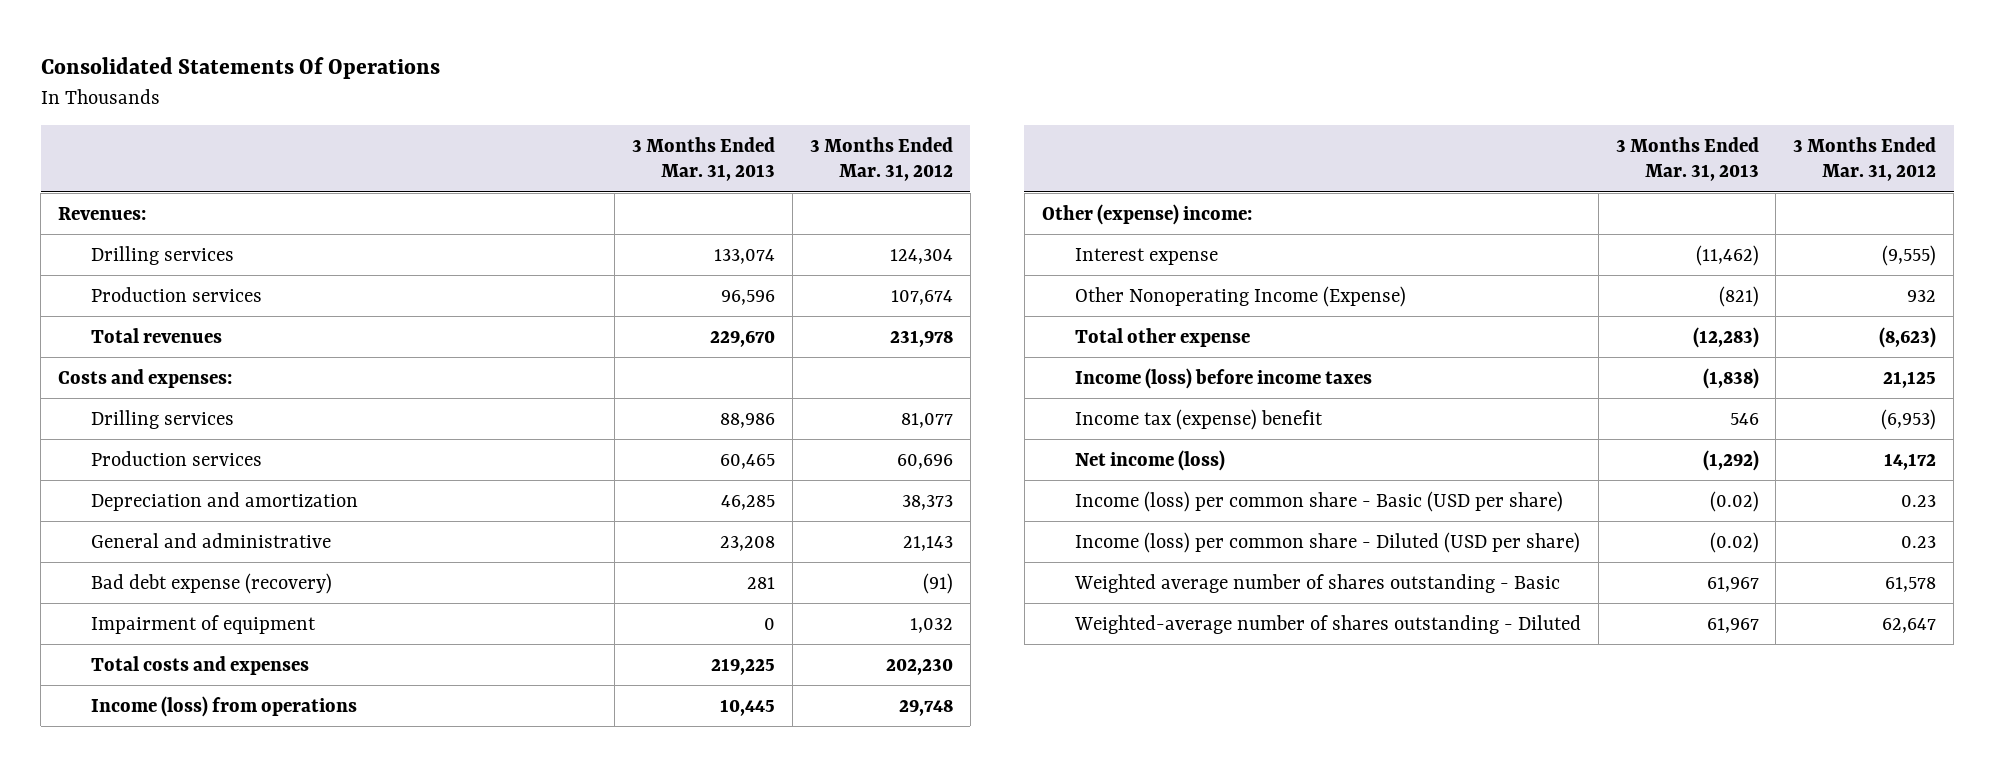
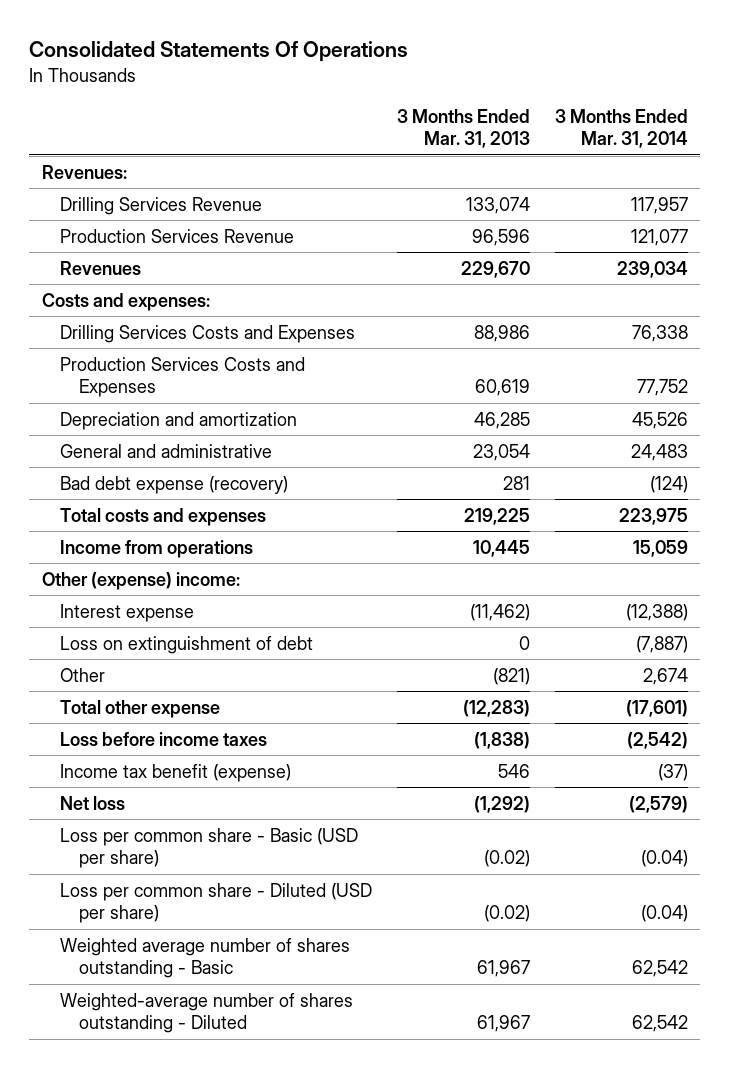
[809,137,953,182] 3 Months Ended Mar. 31, 2012 -> none
none -> [554,108,688,149] 3 Months Ended Mar. 31, 2014
[91,245,235,265] Drilling services -> [60,196,263,215] Drilling Services Revenue
[91,286,263,302] Production services -> [60,228,295,243] Production Services Revenue
[91,327,223,343] Total revenues -> [60,260,142,275] Revenues
[91,409,235,429] Drilling services -> [60,324,356,343] Drilling Services Costs and Expenses
[91,450,263,466] Production services -> [60,356,306,398] Production Services Costs and Expenses
[720,453,776,469] 60,465 -> [475,379,531,397] 60,619
[720,535,776,551] 23,208 -> [473,443,531,461] 23,054
[91,614,317,634] Impairment of equipment -> none
[91,695,358,717] Income (loss) from operations -> [60,539,254,558] Income from operations
none -> [60,635,314,654] Loss on extinguishment of debt
[1074,285,1406,307] Other Nonoperating Income (Expense) -> [60,667,106,682] Other
[1074,367,1372,389] Income (loss) before income taxes -> [60,731,268,746] Loss before income taxes
[1074,408,1323,430] Income tax (expense) benefit -> [60,763,292,782] Income tax benefit (expense)
[1074,449,1225,471] Net income (loss) -> [60,795,126,810] Net loss
[1074,490,1563,512] Income (loss) per common share - Basic (USD per share) -> [60,827,359,869] Loss per common share - Basic (USD per share)
[1074,531,1580,553] Income (loss) per common share - Diluted (USD per share) -> [60,882,373,924] Loss per common share - Diluted (USD per share)

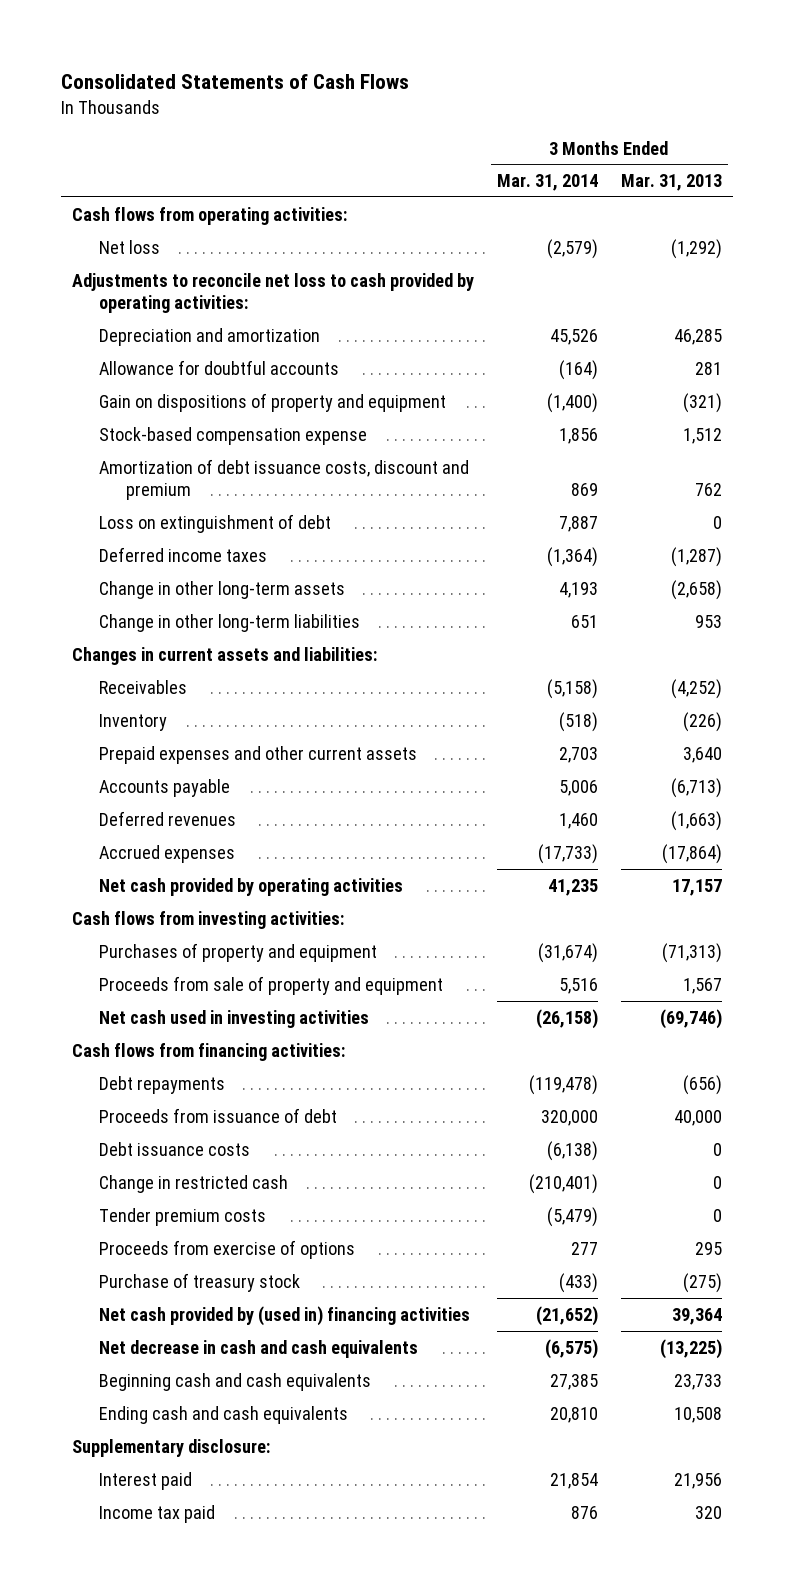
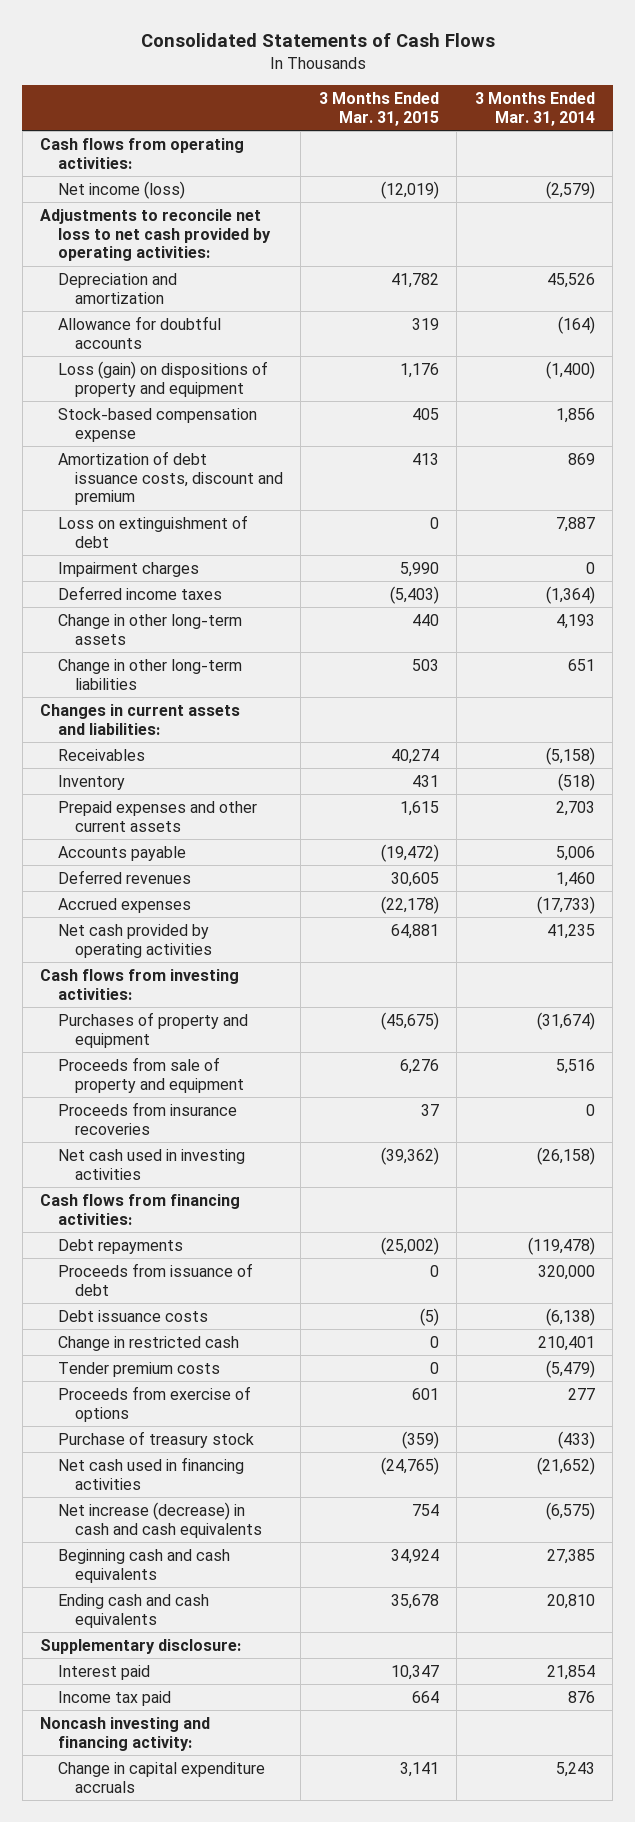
[620,174,722,192] Mar. 31, 2013 -> none
none -> [318,91,439,126] 3 Months Ended Mar. 31, 2015
[99,239,161,254] Net loss -> [57,180,185,199] Net income (loss)
[72,272,475,314] Adjustments to reconcile net loss to cash provided by operating activities: -> [40,208,271,262] Adjustments to reconcile net loss to net cash provided by operating activities:
[99,392,447,412] Gain on dispositions of property and equipment -> [57,360,268,397] Loss (gain) on dispositions of property and equipment
none -> [57,561,199,577] Impairment charges
none -> [57,1101,237,1135] Proceeds from insurance recoveries
[529,1173,599,1194] (210,401) -> [537,1335,595,1351] 210,401
[99,1305,471,1326] Net cash provided by (used in) financing activities -> [57,1456,244,1490] Net cash used in financing activities
[99,1339,419,1358] Net decrease in cash and cash equivalents -> [57,1501,262,1538] Net increase (decrease) in cash and cash equivalents
none -> [40,1716,211,1751] Noncash investing and financing activity:
none -> [57,1761,265,1793] Change in capital expenditure accruals

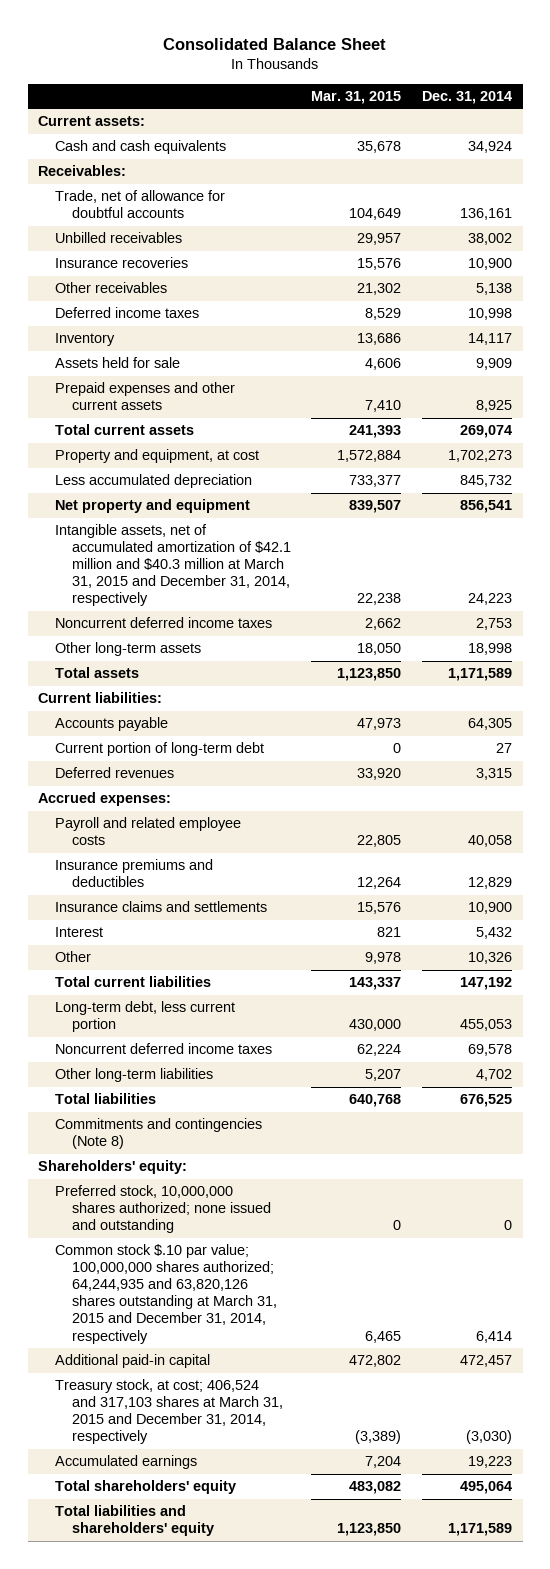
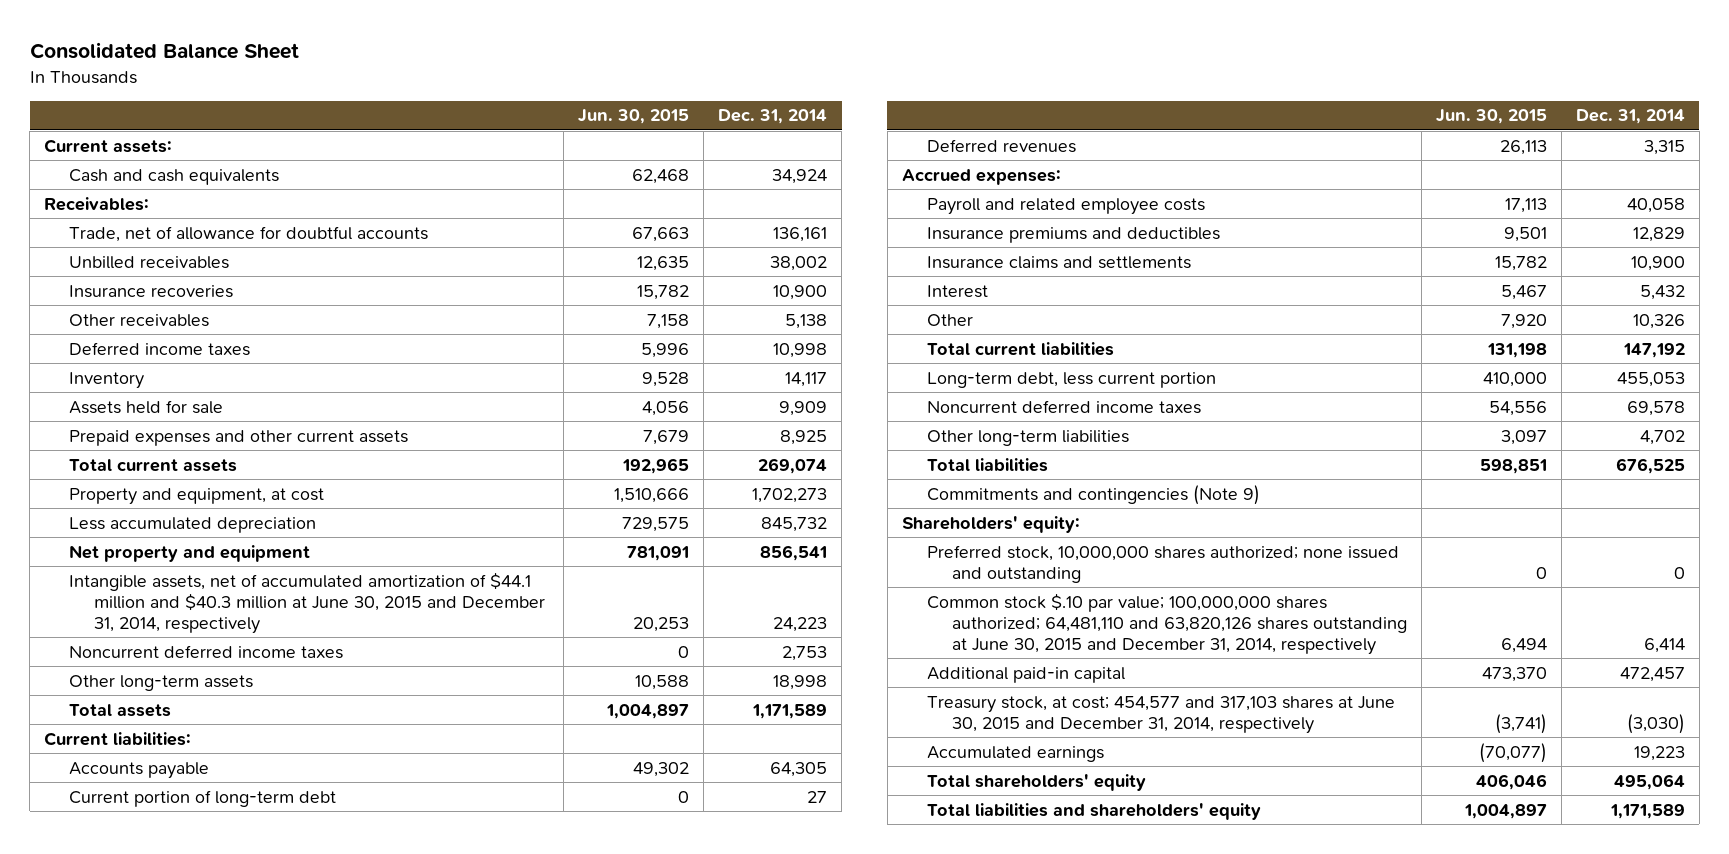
[311,90,402,104] Mar. 31, 2015 -> none
none -> [578,109,690,125] Jun. 30, 2015
[54,524,291,607] Intangible assets, net of accumulated amortization of $42.1 million and $40.3 million at March 31, 2015 and December 31, 2014, respectively -> [69,571,546,634] Intangible assets, net of accumulated amortization of $44.1 million and $40.3 million at June 30, 2015 and December 31, 2014, respectively
[54,1118,262,1150] Commitments and contingencies (Note 8) -> [926,484,1260,505] Commitments and contingencies (Note 9)
[54,1244,277,1344] Common stock $.10 par value; 100,000,000 shares authorized; 64,244,935 and 63,820,126 shares outstanding at March 31, 2015 and December 31, 2014, respectively -> [926,592,1407,655] Common stock $.10 par value; 100,000,000 shares authorized; 64,481,110 and 63,820,126 shares outstanding at June 30, 2015 and December 31, 2014, respectively
[54,1379,283,1445] Treasury stock, at cost; 406,524 and 317,103 shares at March 31, 2015 and December 31, 2014, respectively -> [926,695,1395,734] Treasury stock, at cost; 454,577 and 317,103 shares at June 30, 2015 and December 31, 2014, respectively

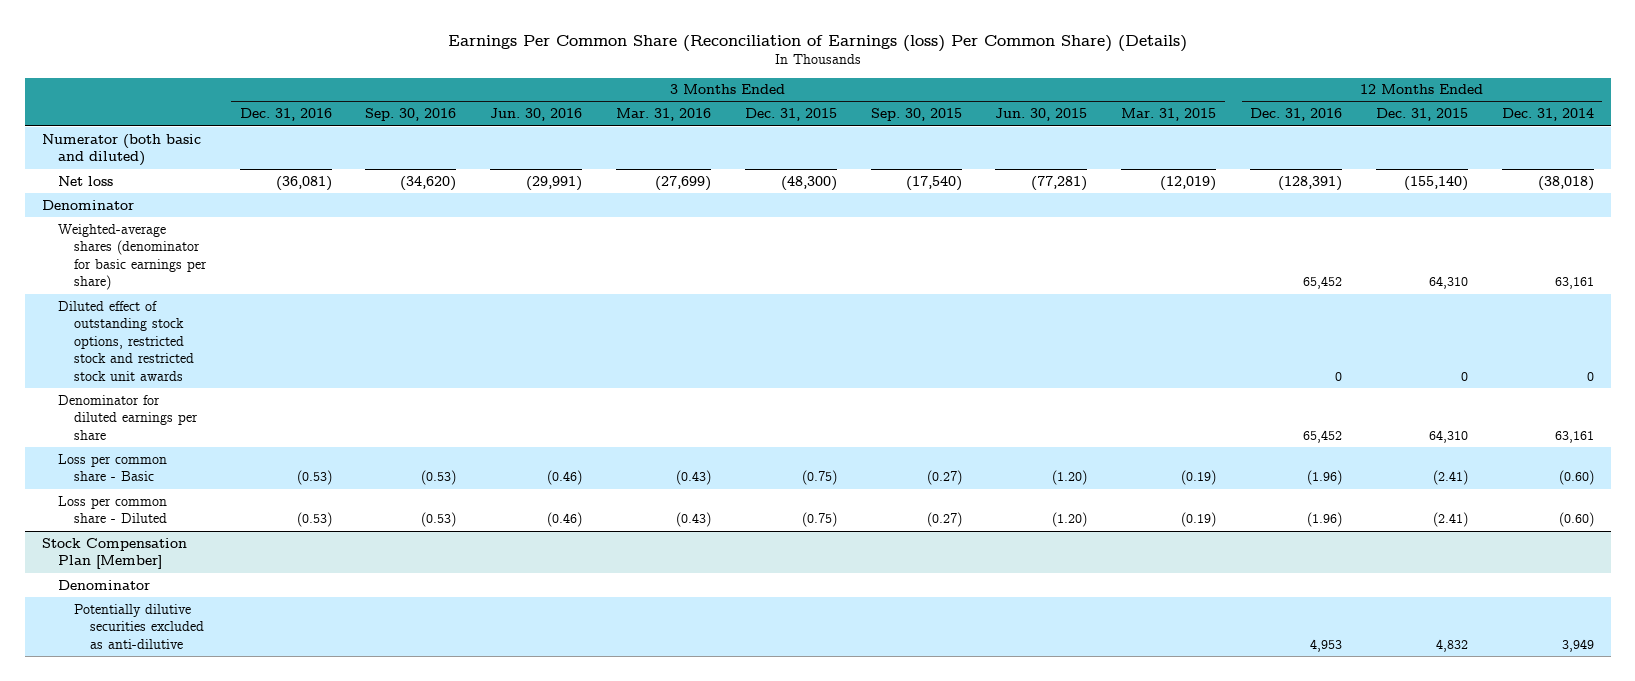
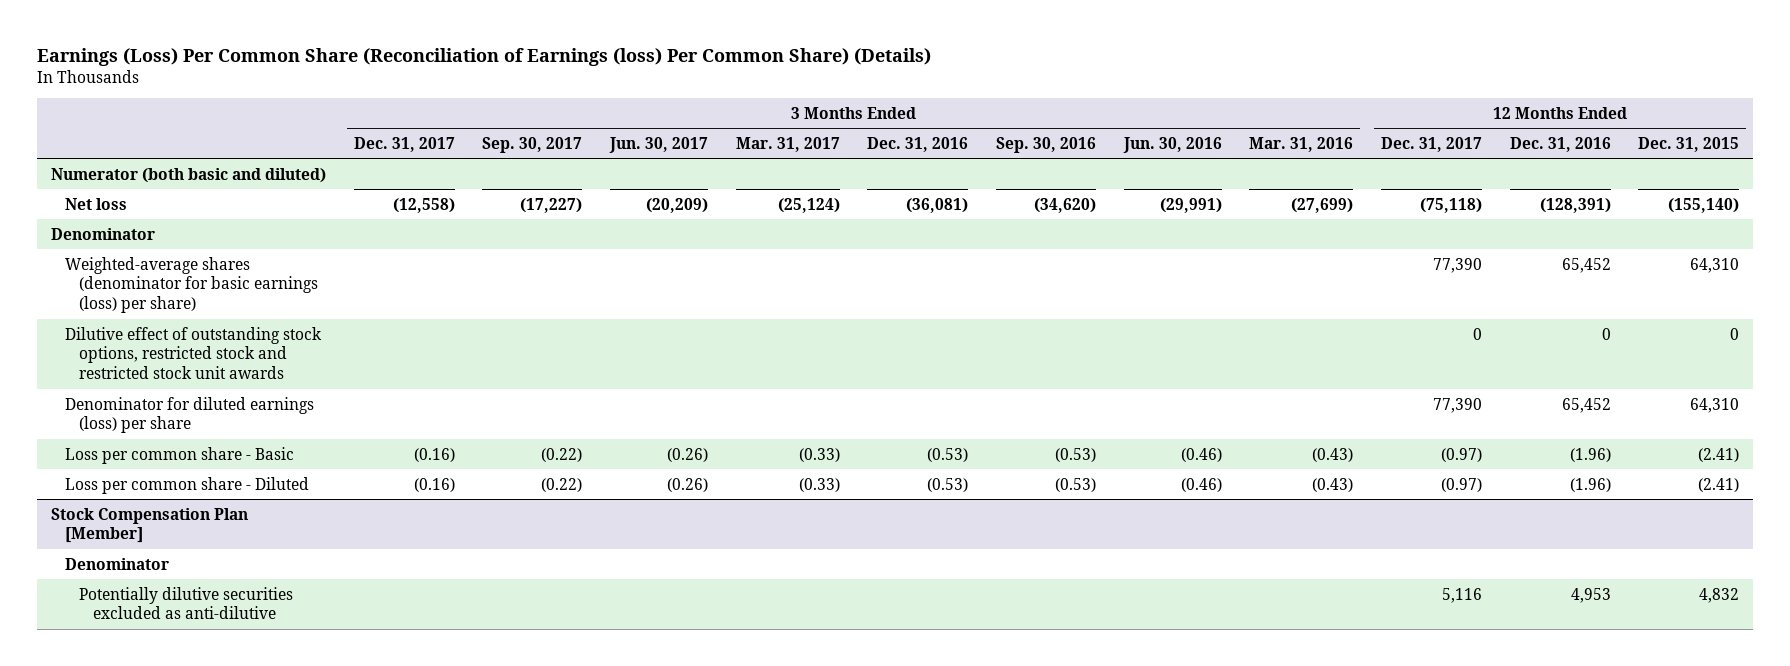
[447,34,1187,52] Earnings Per Common Share (Reconciliation of Earnings (loss) Per Common Share) (Details) -> [37,47,932,66] Earnings (Loss) Per Common Share (Reconciliation of Earnings (loss) Per Common Share) (Details)
[744,108,837,122] Dec. 31, 2015 -> none
[870,108,962,122] Sep. 30, 2015 -> none
[995,108,1088,122] Jun. 30, 2015 -> none
[1121,108,1217,122] Mar. 31, 2015 -> none
[1501,108,1594,122] Dec. 31, 2014 -> none
none -> [353,136,455,152] Dec. 31, 2017
none -> [482,136,583,153] Sep. 30, 2017
none -> [609,136,709,153] Jun. 30, 2017
none -> [735,136,840,152] Mar. 31, 2017
none -> [1380,136,1482,152] Dec. 31, 2017
[57,223,207,291] Weighted-average shares (denominator for basic earnings per share) -> [65,256,318,314] Weighted-average shares (denominator for basic earnings (loss) per share)
[57,300,194,381] Diluted effect of outstanding stock options, restricted stock and restricted stock unit awards -> [65,326,323,380] Dilutive effect of outstanding stock options, restricted stock and restricted stock unit awards
[57,394,198,440] Denominator for diluted earnings per share -> [65,396,315,434] Denominator for diluted earnings (loss) per share

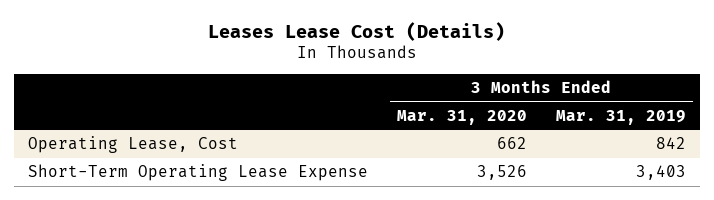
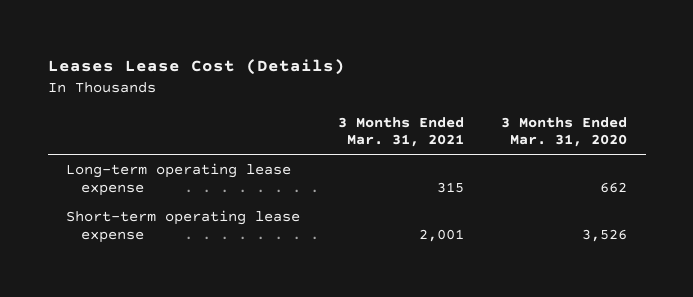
[555,109,686,125] Mar. 31, 2019 -> none
none -> [337,116,464,148] 3 Months Ended Mar. 31, 2021
[28,136,239,154] Operating Lease, Cost -> [66,163,292,196] Long-term operating lease expense
[28,164,369,182] Short-Term Operating Lease Expense -> [66,210,301,243] Short-term operating lease expense

